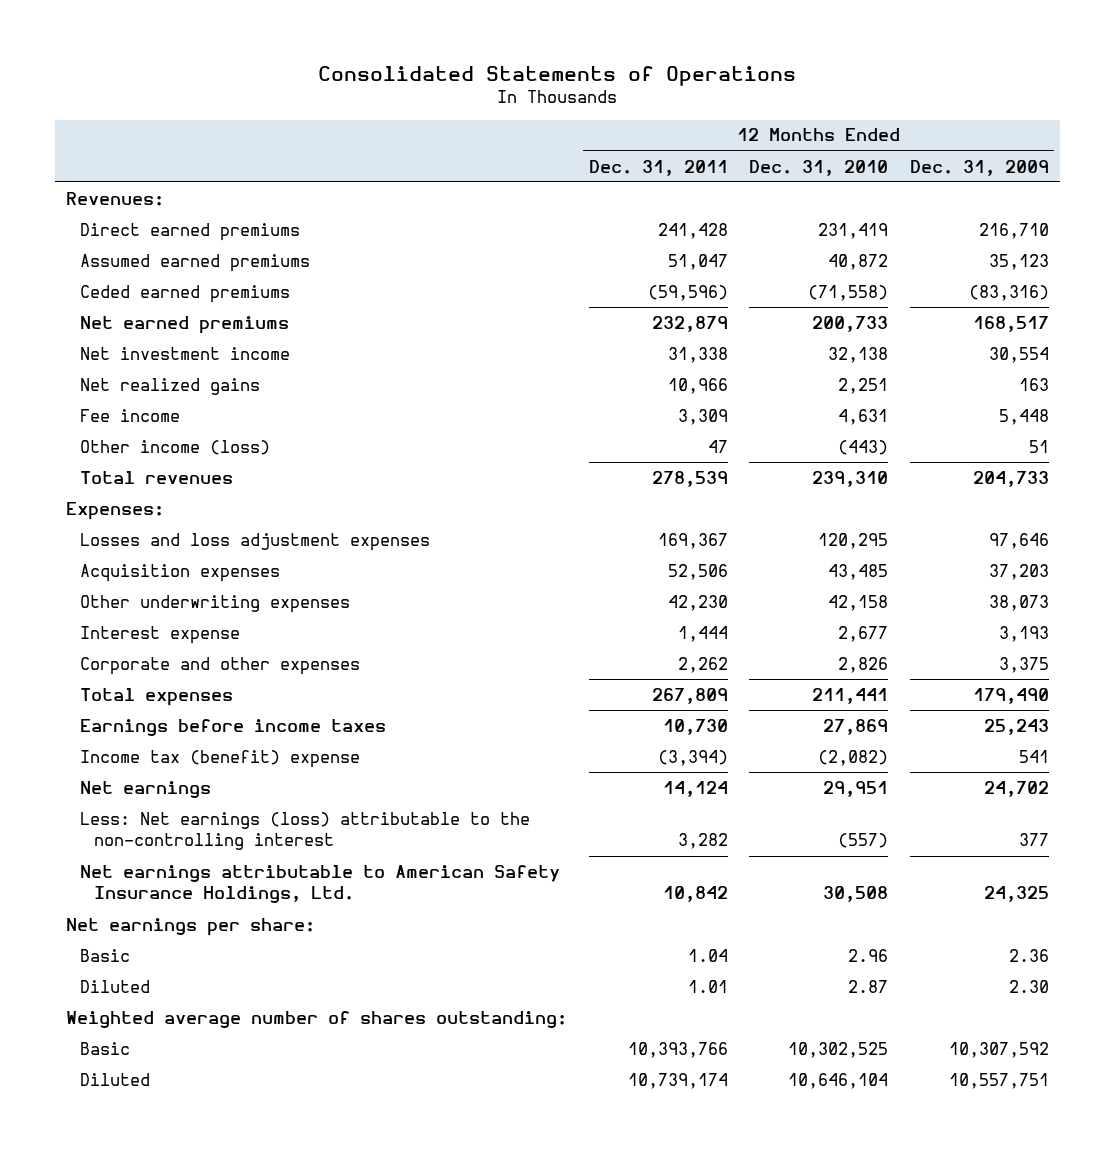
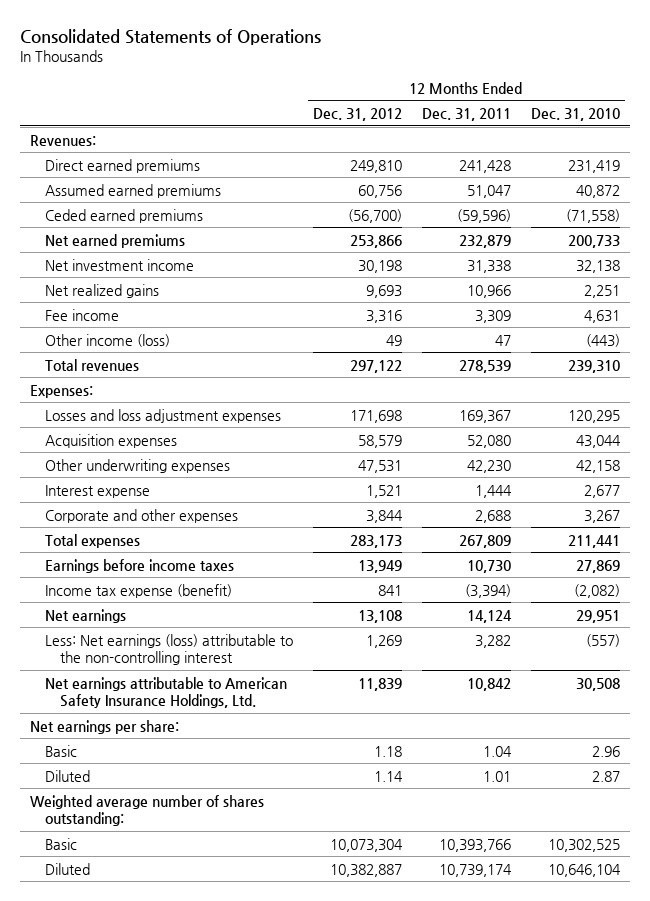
[909,159,1049,176] Dec. 31, 2009 -> none
none -> [312,108,402,122] Dec. 31, 2012
[667,563,728,580] 52,506 -> [466,434,511,448] 52,080
[828,563,889,580] 43,485 -> [575,434,621,448] 43,044
[677,656,728,673] 2,262 -> [474,509,511,523] 2,688
[838,656,889,673] 2,826 -> [583,509,620,523] 3,267
[80,749,361,768] Income tax (benefit) expense -> [45,583,233,598] Income tax expense (benefit)

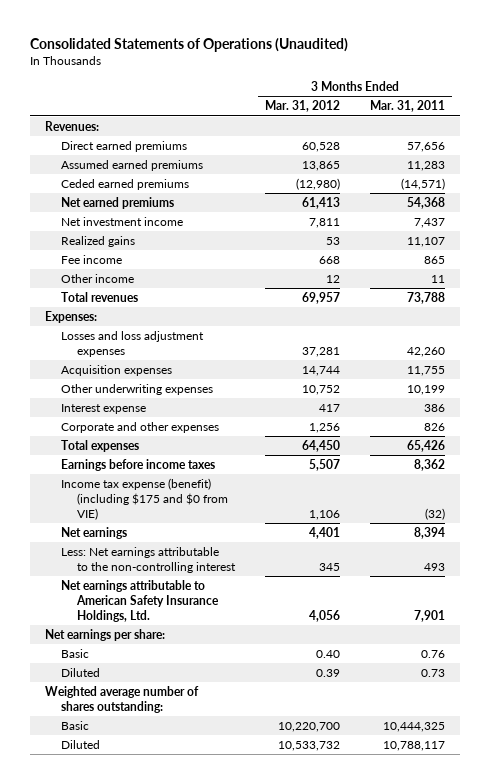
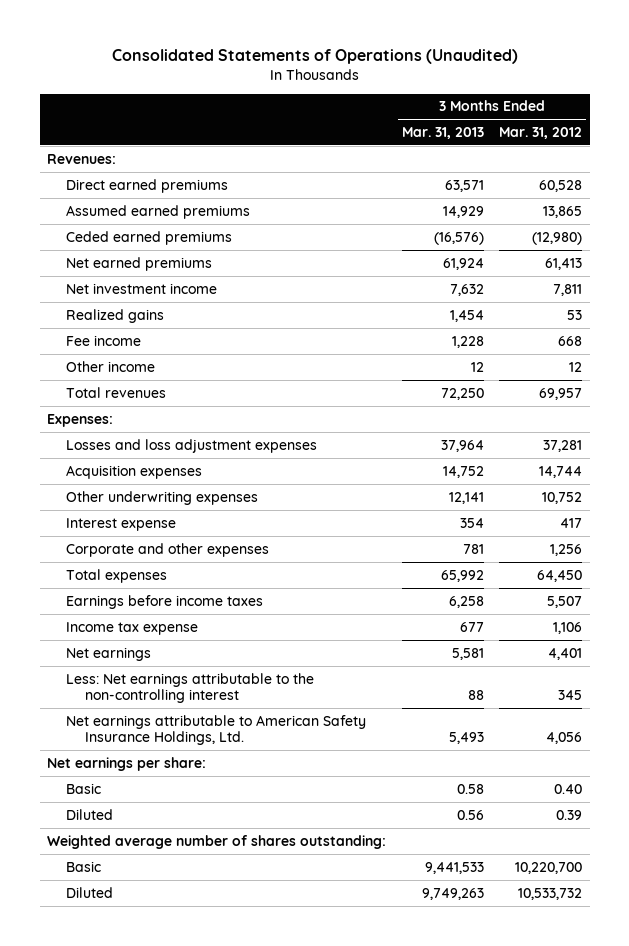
[369,100,445,113] Mar. 31, 2011 -> none
none -> [401,126,484,139] Mar. 31, 2013
[61,477,229,521] Income tax expense (benefit) (including $175 and $0 from VIE) -> [65,621,198,635] Income tax expense

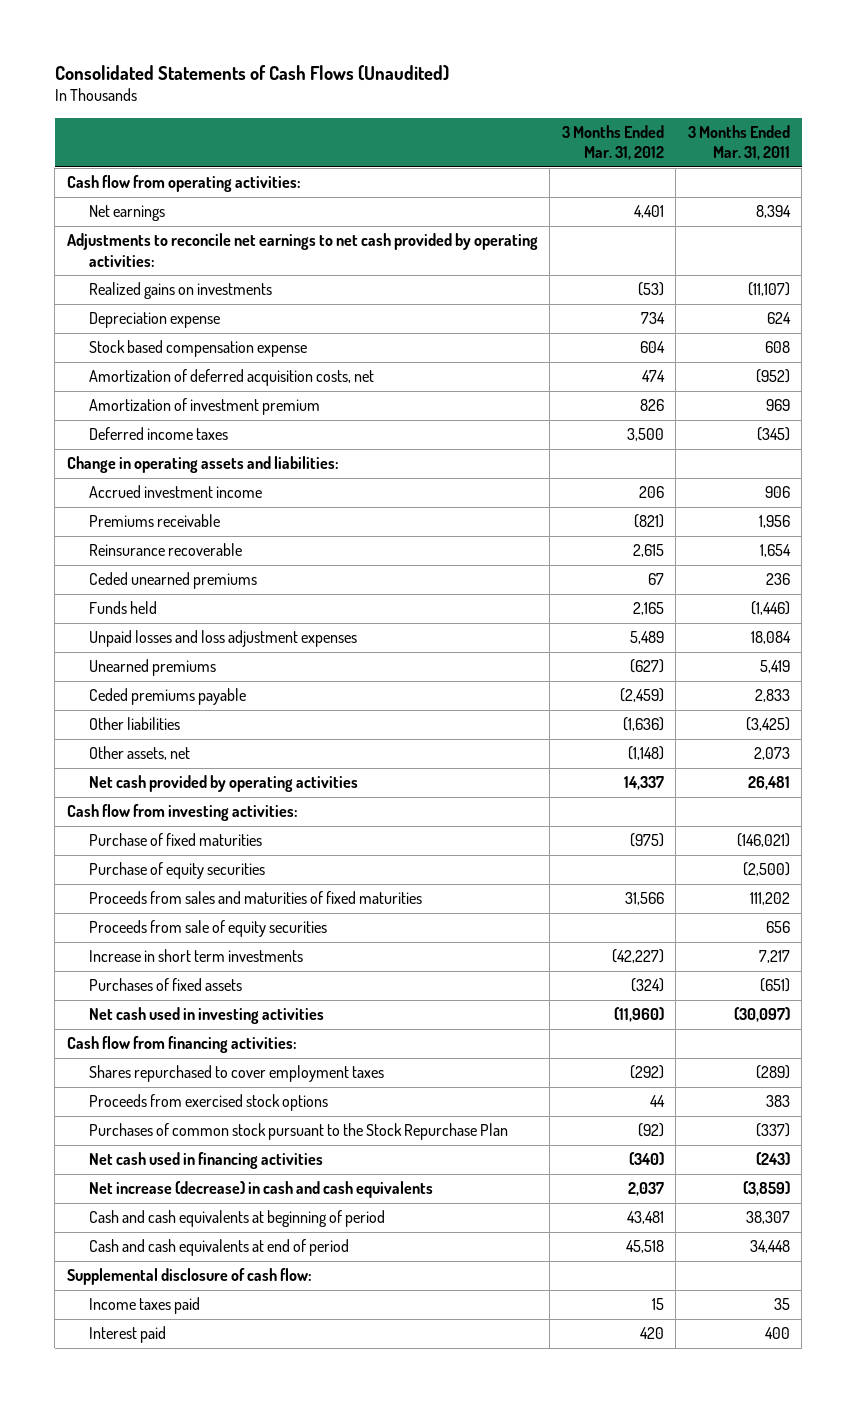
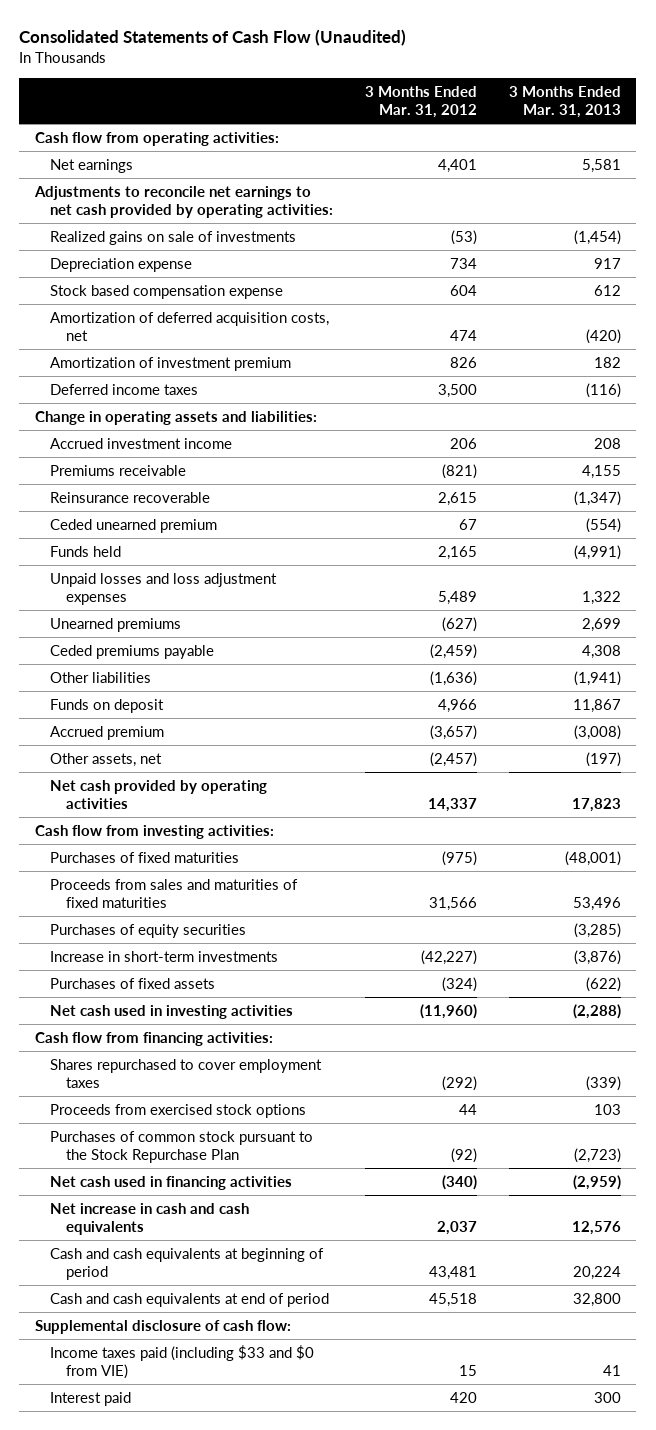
[54,64,449,81] Consolidated Statements of Cash Flows (Unaudited) -> [19,28,407,46] Consolidated Statements of Cash Flow (Unaudited)
[687,124,790,161] 3 Months Ended Mar. 31, 2011 -> none
none -> [508,85,621,119] 3 Months Ended Mar. 31, 2013
[89,282,273,300] Realized gains on investments -> [50,230,297,245] Realized gains on sale of investments
[89,572,258,590] Ceded unearned premiums -> [50,518,218,533] Ceded unearned premium
none -> [50,698,165,713] Funds on deposit
none -> [50,725,165,740] Accrued premium
[627,746,664,761] (1,148) -> [430,751,478,767] (2,457)
[89,862,266,880] Purchase of equity securities -> none
[89,833,263,847] Purchase of fixed maturities -> [50,851,240,863] Purchases of fixed maturities
[89,920,328,938] Proceeds from sale of equity securities -> none
none -> [50,923,247,938] Purchases of equity securities
[89,949,304,963] Increase in short term investments -> [50,950,279,962] Increase in short-term investments
[89,1181,434,1199] Net increase (decrease) in cash and cash equivalents -> [50,1202,250,1236] Net increase in cash and cash equivalents
[89,1297,201,1315] Income taxes paid -> [50,1344,315,1380] Income taxes paid (including $33 and $0 from VIE)

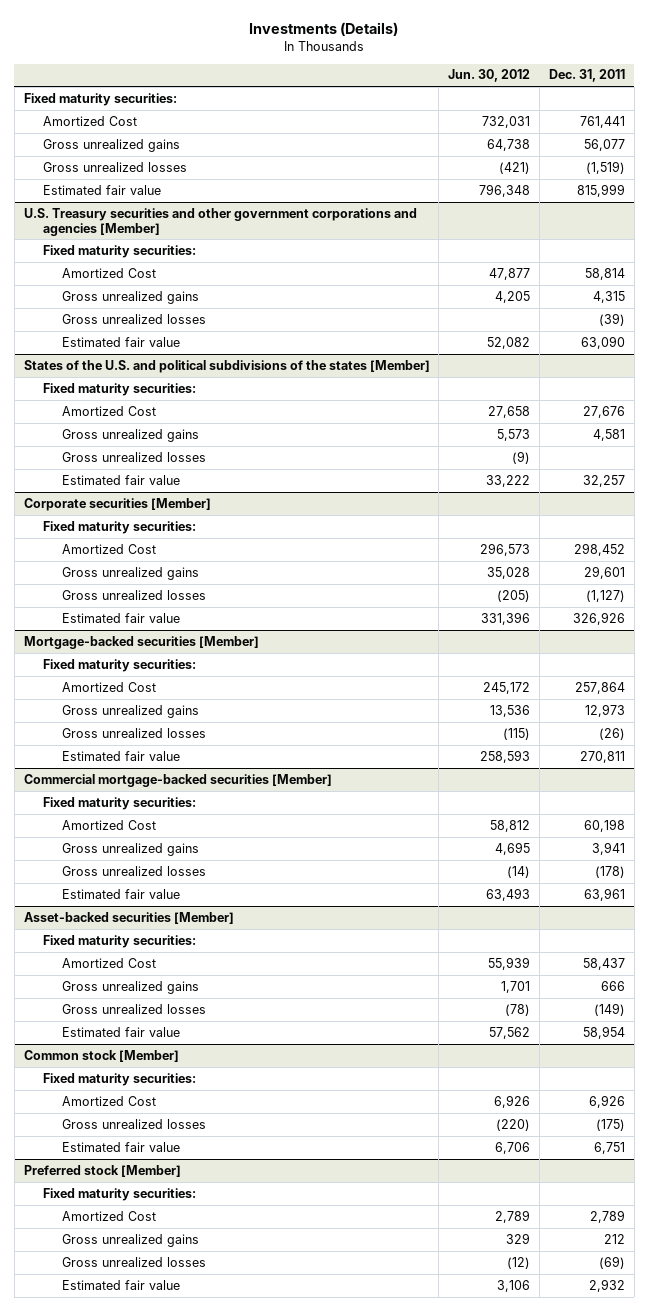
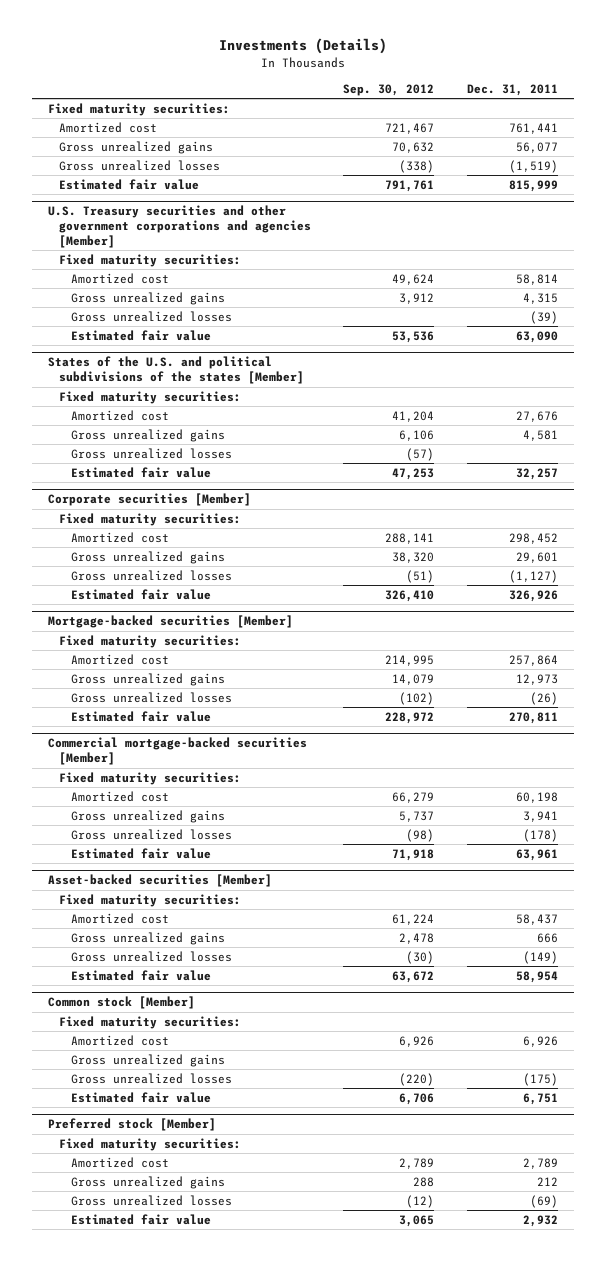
[448,69,531,83] Jun. 30, 2012 -> none
none -> [343,83,435,96] Sep. 30, 2012
[42,115,137,126] Amortized Cost -> [59,121,158,133] Amortized cost
[61,267,156,278] Amortized Cost -> [70,272,169,284] Amortized cost
[61,405,156,416] Amortized Cost -> [70,409,169,421] Amortized cost
[61,543,156,554] Amortized Cost -> [70,531,169,543] Amortized cost
[61,681,156,692] Amortized Cost -> [70,653,169,665] Amortized cost
[61,819,156,830] Amortized Cost -> [70,790,169,802] Amortized cost
[61,957,156,968] Amortized Cost -> [70,912,169,924] Amortized cost
[61,1095,156,1106] Amortized Cost -> [70,1034,169,1046] Amortized cost
none -> [70,1053,225,1067] Gross unrealized gains
[61,1210,156,1221] Amortized Cost -> [70,1156,169,1168] Amortized cost

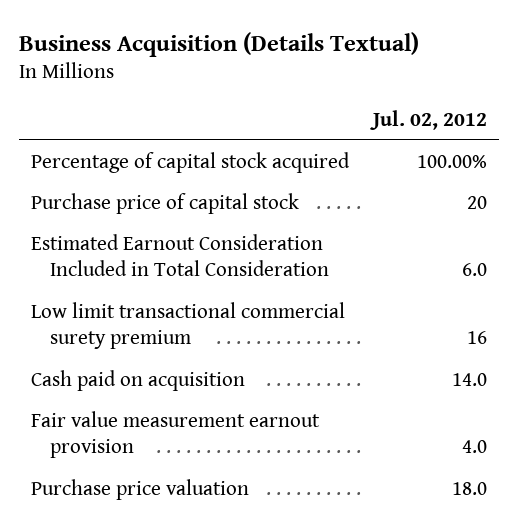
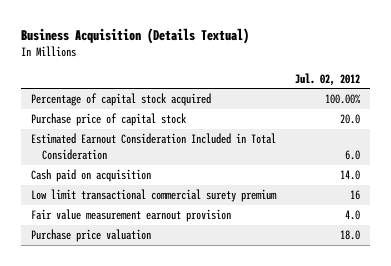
[466,195,487,209] 20 -> [340,114,361,125] 20.0
[30,301,345,350] Low limit transactional commercial surety premium -> [30,189,277,203] Low limit transactional commercial surety premium

